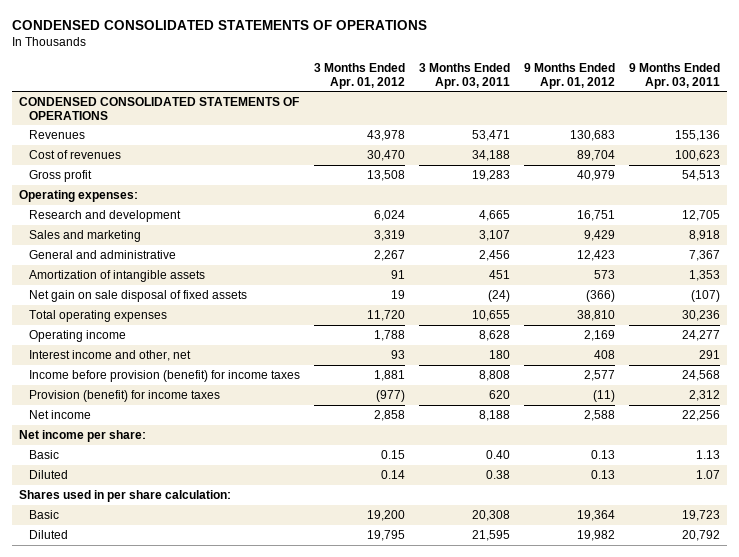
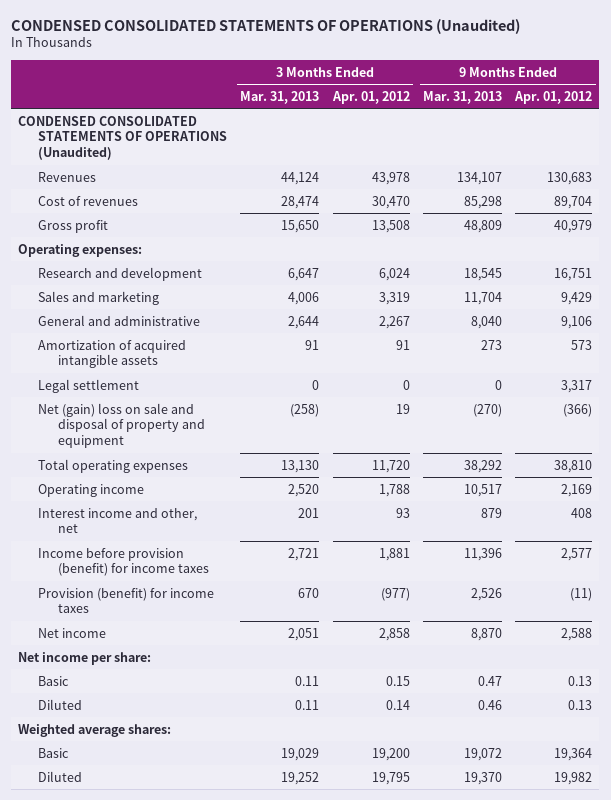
[11,20,427,31] CONDENSED CONSOLIDATED STATEMENTS OF OPERATIONS -> [11,18,521,34] CONDENSED CONSOLIDATED STATEMENTS OF OPERATIONS (Unaudited)
[418,62,510,89] 3 Months Ended Apr. 03, 2011 -> none
[629,62,721,89] 9 Months Ended Apr. 03, 2011 -> none
none -> [240,90,320,104] Mar. 31, 2013
none -> [423,90,503,104] Mar. 31, 2013
[18,96,299,120] CONDENSED CONSOLIDATED STATEMENTS OF OPERATIONS -> [18,115,227,160] CONDENSED CONSOLIDATED STATEMENTS OF OPERATIONS (Unaudited)
[576,249,615,261] 12,423 -> [561,315,593,329] 9,106
[28,269,205,282] Amortization of intangible assets -> [37,339,186,369] Amortization of acquired intangible assets
none -> [37,378,139,393] Legal settlement
[28,289,247,302] Net gain on sale disposal of fixed assets -> [37,402,205,448] Net (gain) loss on sale and disposal of property and equipment
[18,489,231,502] Shares used in per share calculation: -> [18,723,172,737] Weighted average shares:

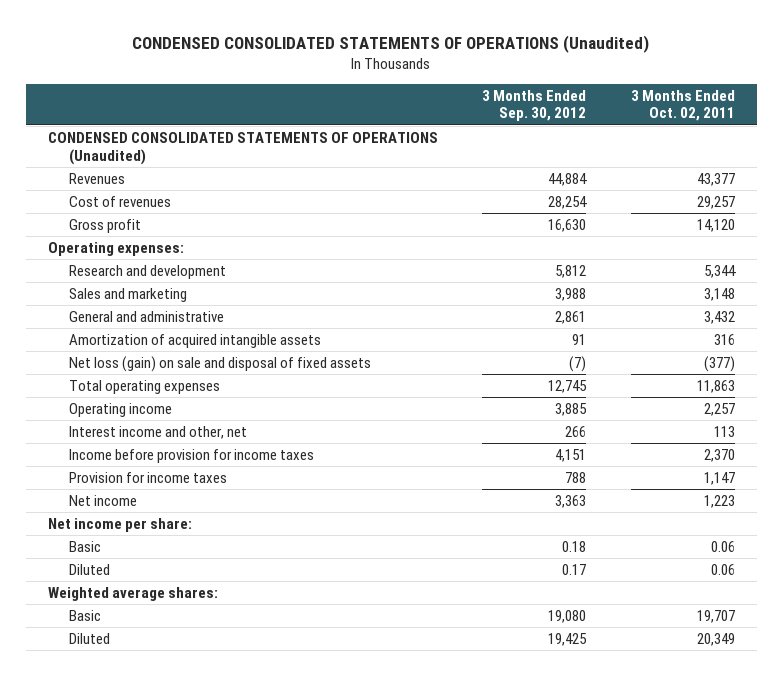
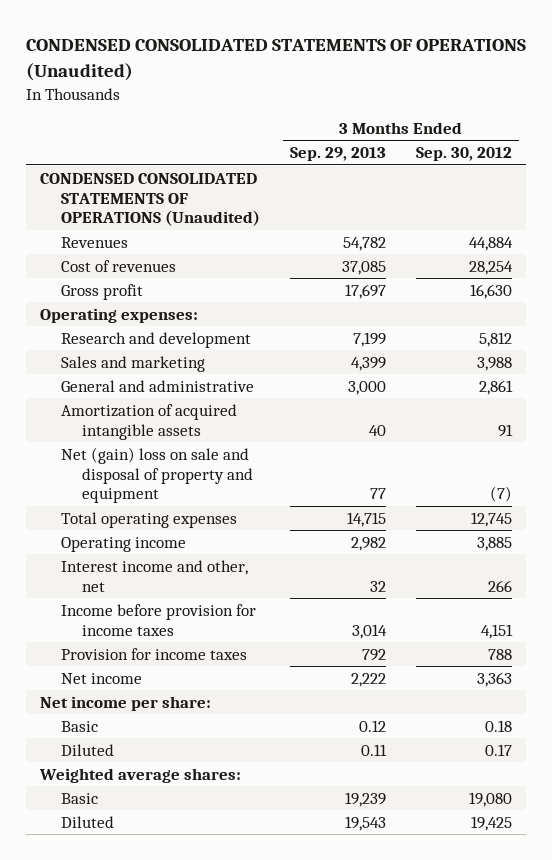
[630,89,735,122] 3 Months Ended Oct. 02, 2011 -> none
none -> [289,147,386,162] Sep. 29, 2013
[69,355,372,372] Net loss (gain) on sale and disposal of fixed assets -> [61,446,254,504] Net (gain) loss on sale and disposal of property and equipment

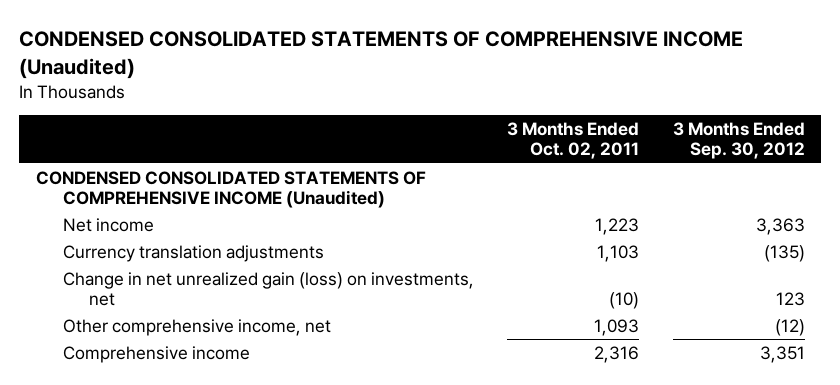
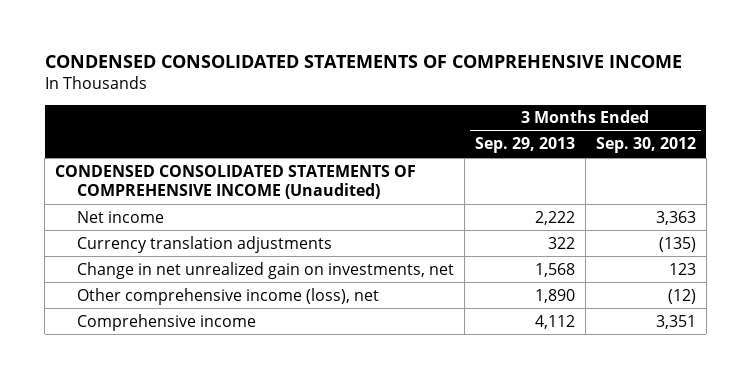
[18,31,743,79] CONDENSED CONSOLIDATED STATEMENTS OF COMPREHENSIVE INCOME (Unaudited) -> [44,55,682,69] CONDENSED CONSOLIDATED STATEMENTS OF COMPREHENSIVE INCOME
[507,121,640,160] 3 Months Ended Oct. 02, 2011 -> none
none -> [475,137,576,154] Sep. 29, 2013
[62,271,474,307] Change in net unrealized gain (loss) on investments, net -> [77,261,455,279] Change in net unrealized gain on investments, net
[62,318,331,336] Other comprehensive income, net -> [77,287,380,305] Other comprehensive income (loss), net

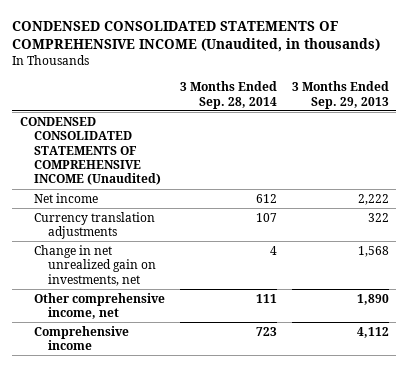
[44,55,682,69] CONDENSED CONSOLIDATED STATEMENTS OF COMPREHENSIVE INCOME -> [12,20,381,53] CONDENSED CONSOLIDATED STATEMENTS OF COMPREHENSIVE INCOME (Unaudited, in thousands)
[595,137,696,154] Sep. 30, 2012 -> none
none -> [179,81,277,109] 3 Months Ended Sep. 28, 2014
[77,287,380,305] Other comprehensive income (loss), net -> [33,292,165,320] Other comprehensive income, net

